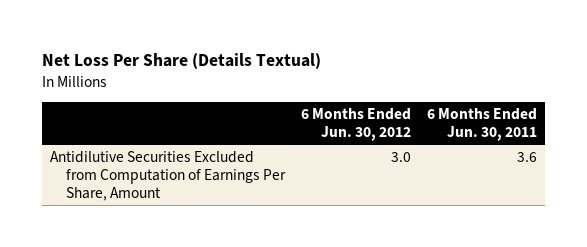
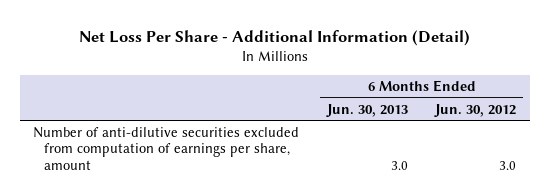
[41,52,321,69] Net Loss Per Share (Details Textual) -> [78,29,470,46] Net Loss Per Share - Additional Information (Detail)
[427,108,538,142] 6 Months Ended Jun. 30, 2011 -> none
none -> [325,103,408,117] Jun. 30, 2013
[50,151,286,202] Antidilutive Securities Excluded from Computation of Earnings Per Share, Amount -> [33,126,300,170] Number of anti-dilutive securities excluded from computation of earnings per share, amount

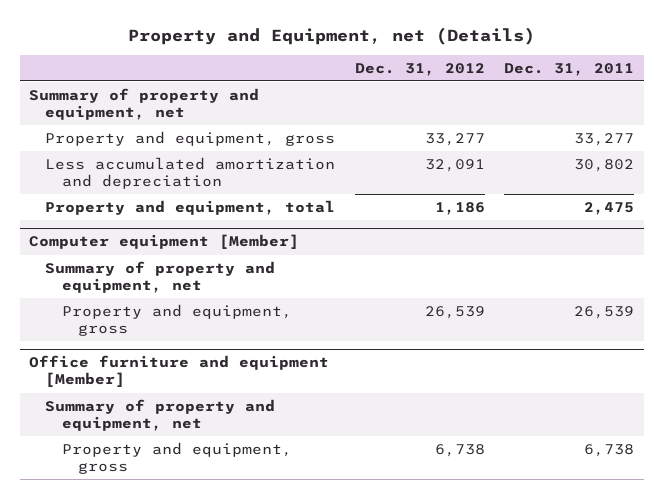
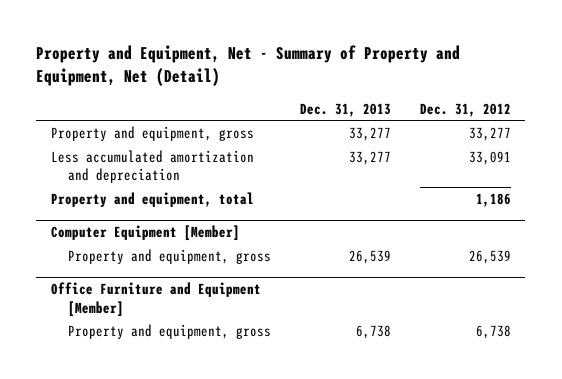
[127,27,535,46] Property and Equipment, net (Details) -> [36,45,461,86] Property and Equipment, Net - Summary of Property and Equipment, Net (Detail)
[503,62,634,76] Dec. 31, 2011 -> none
none -> [299,102,391,117] Dec. 31, 2013
[29,87,260,120] Summary of property and equipment, net -> none
[424,158,485,172] 32,091 -> [468,150,511,165] 33,091
[45,260,276,293] Summary of property and equipment, net -> none
[29,234,300,250] Computer equipment [Member] -> [50,225,240,242] Computer Equipment [Member]
[45,398,276,431] Summary of property and equipment, net -> none
[29,355,330,388] Office furniture and equipment [Member] -> [50,282,261,317] Office Furniture and Equipment [Member]

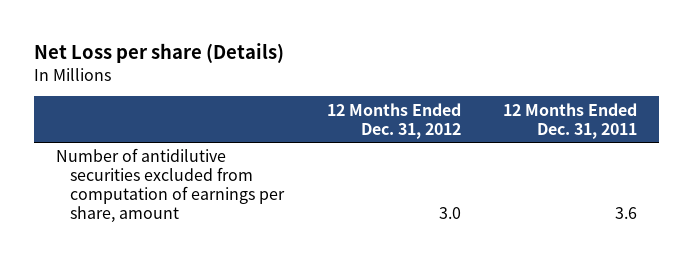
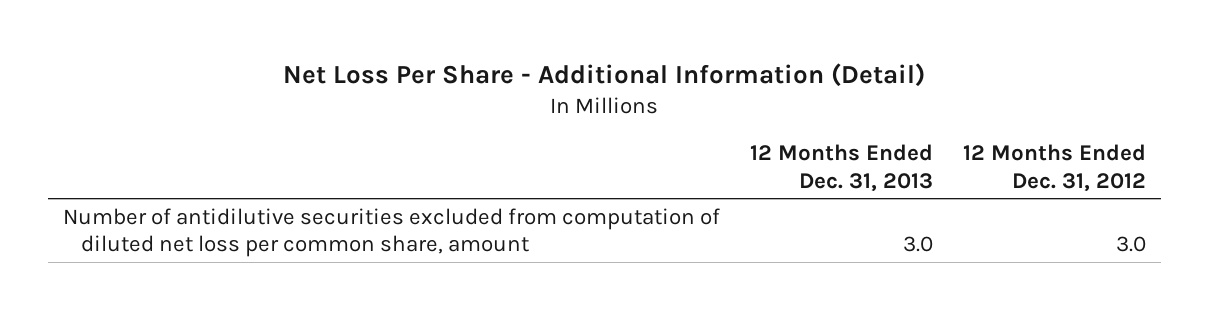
[34,43,285,64] Net Loss per share (Details) -> [283,62,926,87] Net Loss Per Share - Additional Information (Detail)
[503,102,638,139] 12 Months Ended Dec. 31, 2011 -> none
none -> [749,144,933,193] 12 Months Ended Dec. 31, 2013
[55,148,286,223] Number of antidilutive securities excluded from computation of earnings per share, amount -> [62,207,720,258] Number of antidilutive securities excluded from computation of diluted net loss per common share, amount

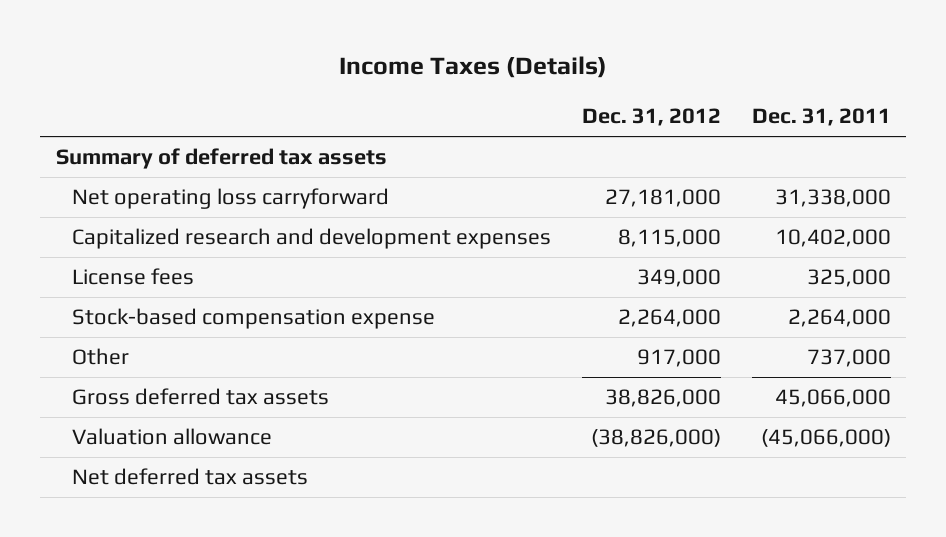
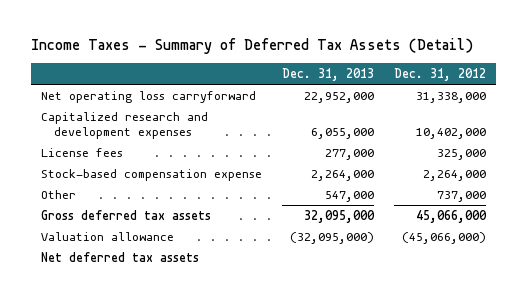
[339,56,608,79] Income Taxes (Details) -> [30,38,473,55] Income Taxes - Summary of Deferred Tax Assets (Detail)
[751,108,891,127] Dec. 31, 2011 -> none
none -> [281,68,374,82] Dec. 31, 2013
[55,148,387,170] Summary of deferred tax assets -> none
[605,189,722,208] 27,181,000 -> [416,92,487,104] 31,338,000
[618,229,722,248] 8,115,000 -> [416,127,487,139] 10,402,000
[637,269,722,288] 349,000 -> [437,149,487,161] 325,000
[637,349,722,368] 917,000 -> [437,191,487,203] 737,000
[605,389,722,408] 38,826,000 -> [416,210,488,224] 45,066,000
[591,429,722,448] (38,826,000) -> [402,232,487,245] (45,066,000)

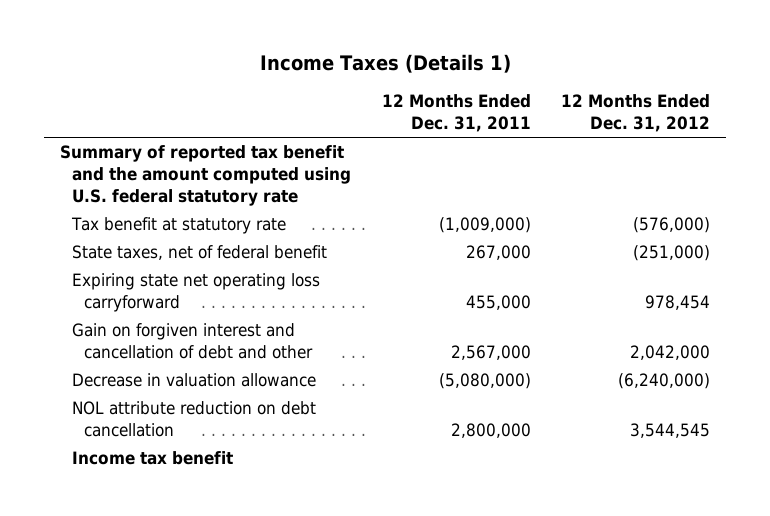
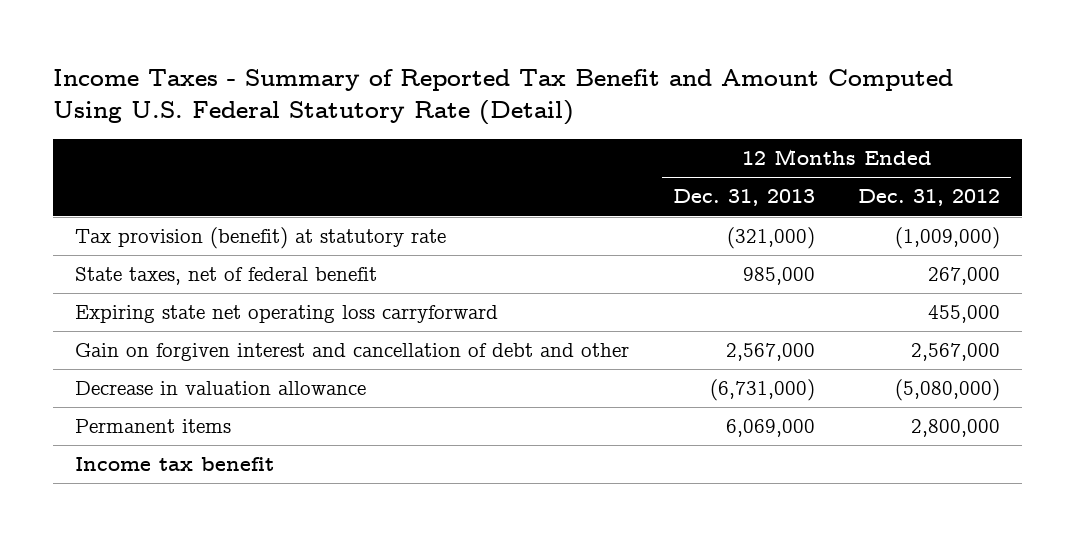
[259,54,511,74] Income Taxes (Details 1) -> [53,68,954,125] Income Taxes - Summary of Reported Tax Benefit and Amount Computed Using U.S. Federal Statutory Rate (Detail)
[381,94,531,133] 12 Months Ended Dec. 31, 2011 -> none
none -> [672,189,815,207] Dec. 31, 2013
[59,145,351,206] Summary of reported tax benefit and the amount computed using U.S. federal statutory rate -> none
[71,401,316,438] NOL attribute reduction on debt cancellation -> none
[70,217,286,235] Tax benefit at statutory rate -> [75,227,447,250] Tax provision (benefit) at statutory rate
[633,217,711,234] (576,000) -> [895,227,1001,250] (1,009,000)
[633,245,711,262] (251,000) -> [928,267,1001,286] 267,000
[645,295,711,311] 978,454 -> [928,305,1001,324] 455,000
[630,345,711,361] 2,042,000 -> [911,343,1001,362] 2,567,000
[618,373,711,390] (6,240,000) -> [895,379,1001,402] (5,080,000)
none -> [75,419,232,434] Permanent items

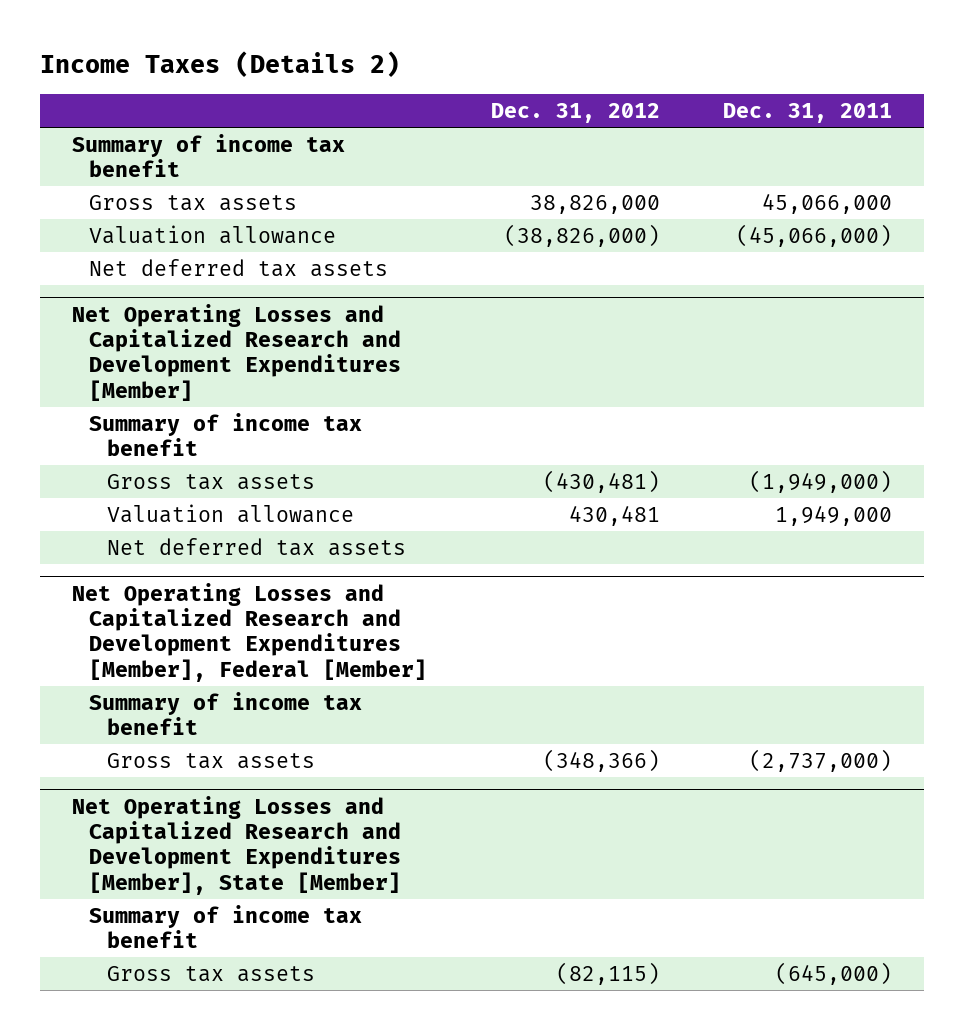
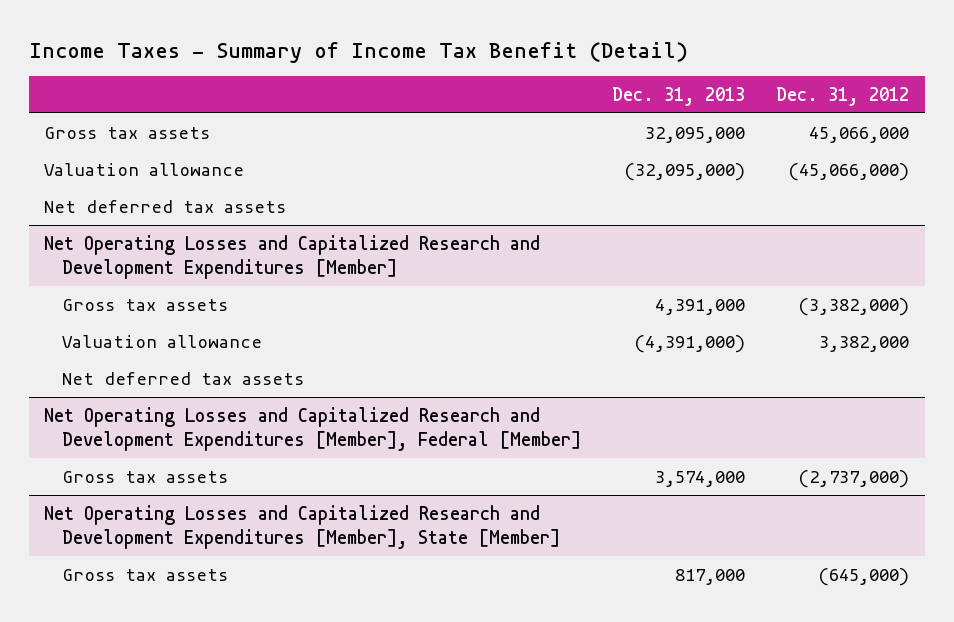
[40,50,401,77] Income Taxes (Details 2) -> [28,41,688,63] Income Taxes - Summary of Income Tax Benefit (Detail)
[723,103,893,124] Dec. 31, 2011 -> none
none -> [612,86,746,106] Dec. 31, 2013
[71,133,345,178] Summary of income tax benefit -> none
[529,194,660,214] 38,826,000 -> [809,126,910,143] 45,066,000
[503,223,660,247] (38,826,000) -> [788,162,910,181] (45,066,000)
[89,412,363,457] Summary of income tax benefit -> none
[542,469,660,493] (430,481) -> [798,297,910,316] (3,382,000)
[568,504,660,526] 430,481 -> [819,335,910,352] 3,382,000
[89,691,363,736] Summary of income tax benefit -> none
[542,748,660,772] (348,366) -> [798,469,910,488] (2,737,000)
[89,904,363,949] Summary of income tax benefit -> none
[555,961,660,985] (82,115) -> [818,567,910,586] (645,000)

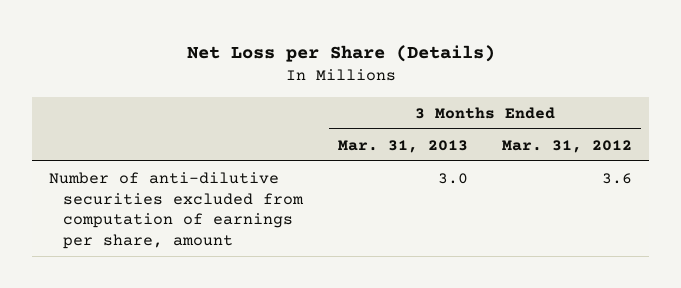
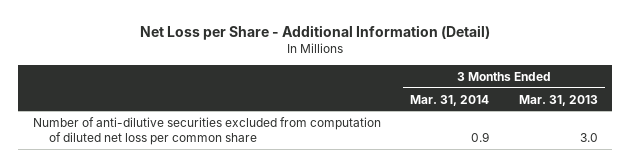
[186,44,495,62] Net Loss per Share (Details) -> [140,24,491,40] Net Loss per Share - Additional Information (Detail)
[501,139,632,153] Mar. 31, 2012 -> none
none -> [410,94,490,106] Mar. 31, 2014
[49,171,305,250] Number of anti-dilutive securities excluded from computation of earnings per share, amount -> [32,116,381,146] Number of anti-dilutive securities excluded from computation of diluted net loss per common share

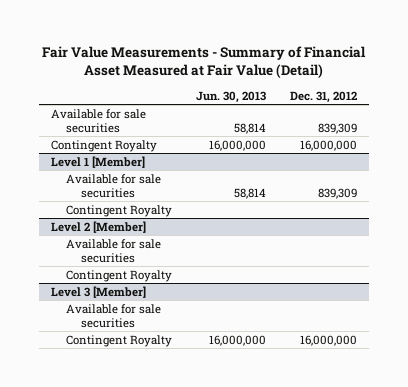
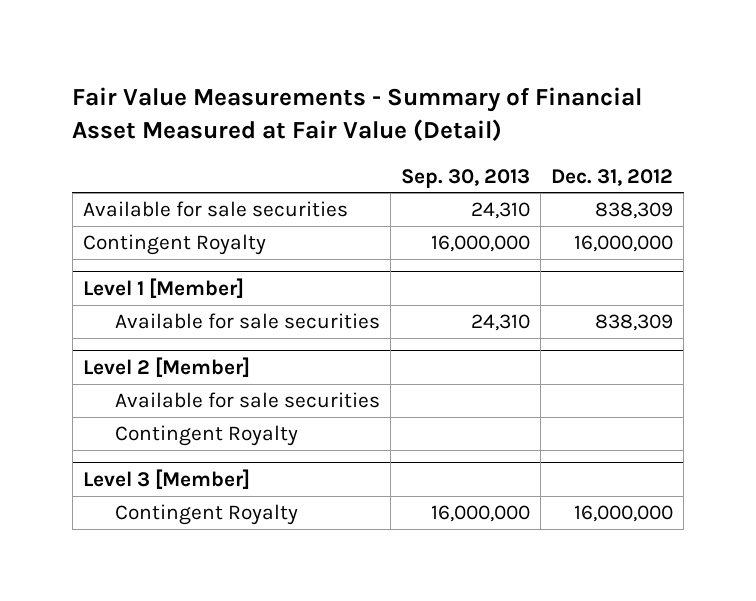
[195,90,266,103] Jun. 30, 2013 -> none
none -> [400,168,530,188] Sep. 30, 2013
[317,122,357,134] 839,309 -> [595,202,674,220] 838,309
[66,204,173,217] Contingent Royalty -> none
[317,187,357,199] 839,309 -> [595,314,674,332] 838,309
[66,303,162,328] Available for sale securities -> none

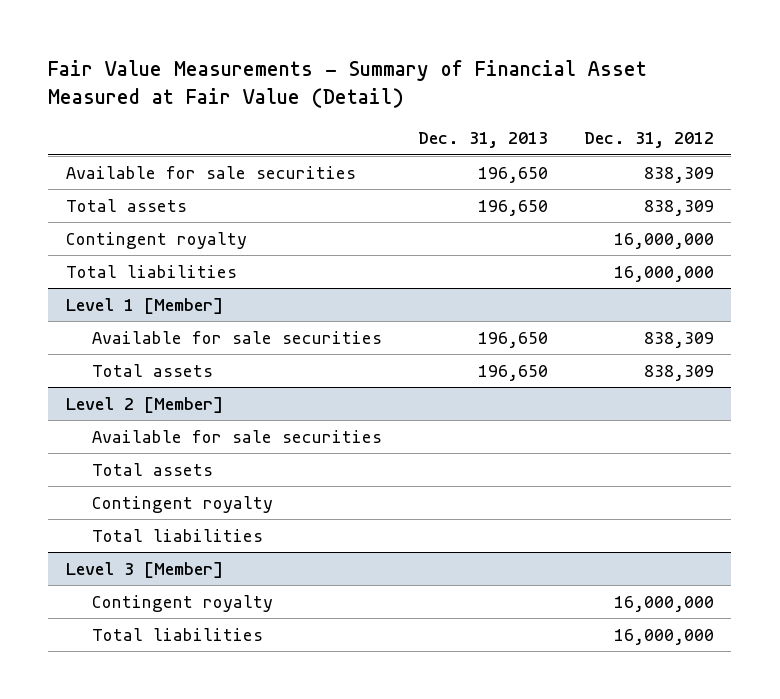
[400,168,530,188] Sep. 30, 2013 -> none
none -> [418,132,549,149] Dec. 31, 2013
none -> [66,198,188,212] Total assets
[82,234,266,256] Contingent Royalty -> [66,231,248,249] Contingent royalty
none -> [66,264,238,278] Total liabilities
none -> [92,363,214,377] Total assets
none -> [92,462,214,476] Total assets
[114,425,298,447] Contingent Royalty -> [92,495,274,513] Contingent royalty
none -> [92,528,264,542] Total liabilities
[114,504,298,526] Contingent Royalty -> [92,594,274,612] Contingent royalty
none -> [92,627,264,641] Total liabilities

